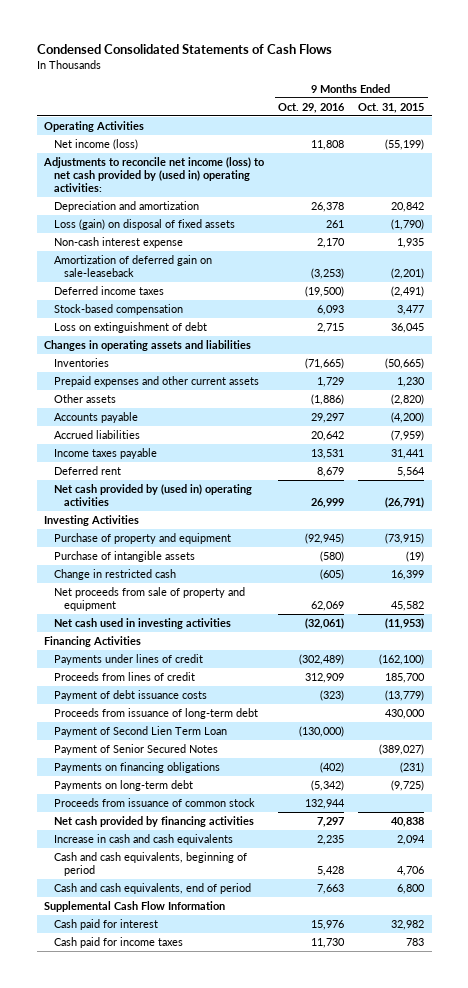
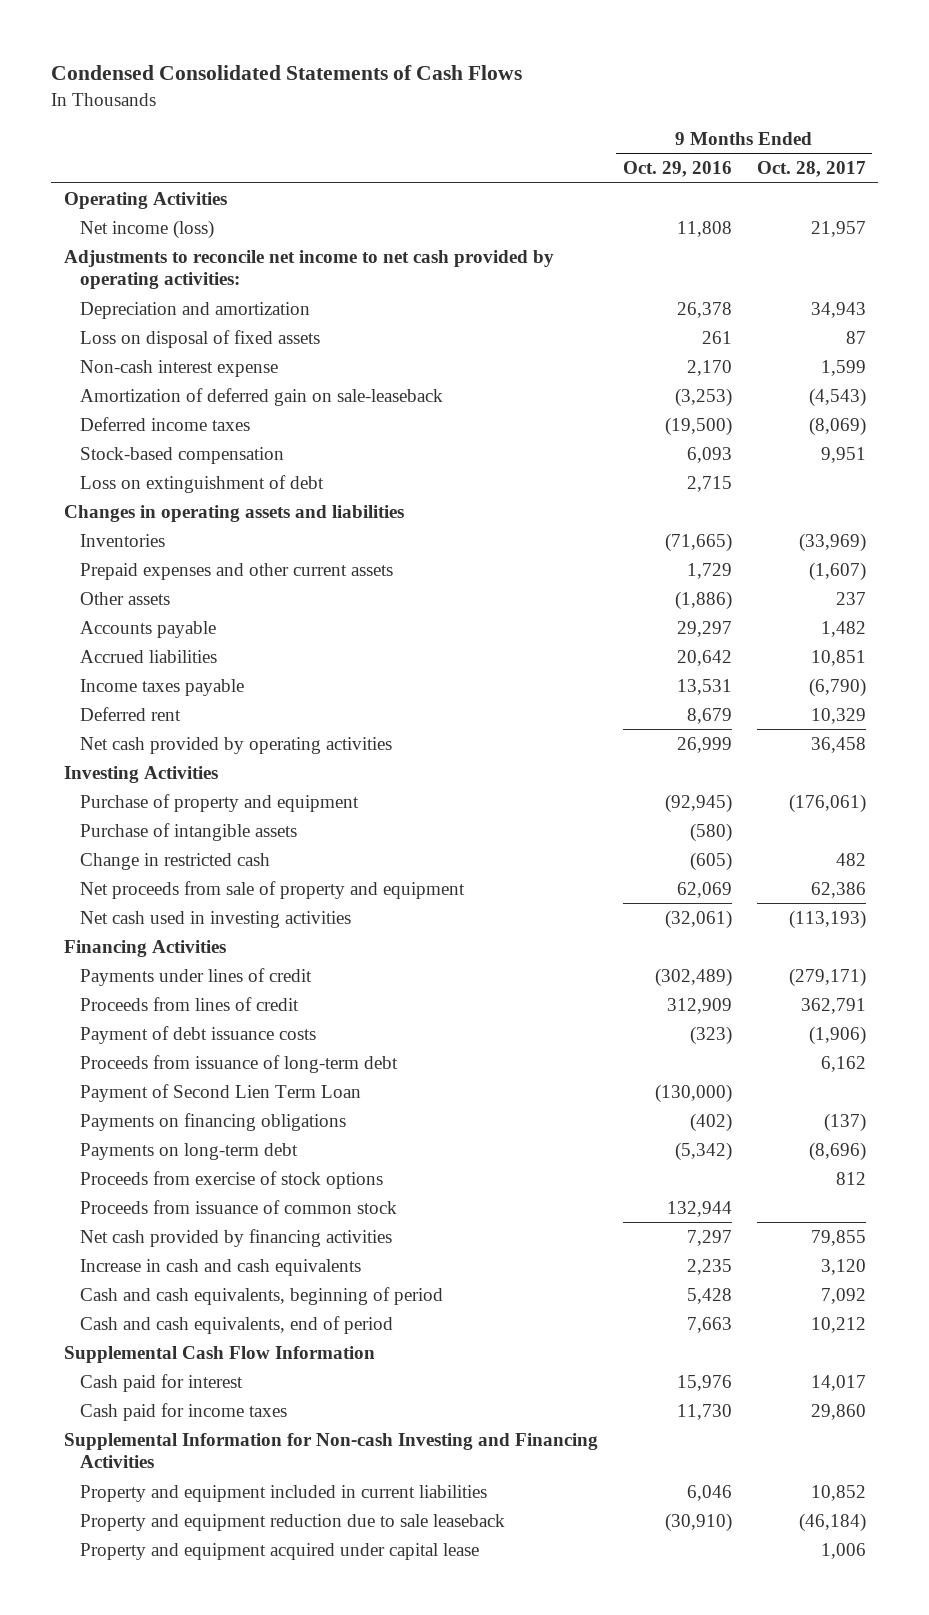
[358,102,425,113] Oct. 31, 2015 -> none
none -> [756,161,866,178] Oct. 28, 2017
[42,156,264,192] Adjustments to reconcile net income (loss) to net cash provided by (used in) operating activities: -> [63,249,554,290] Adjustments to reconcile net income to net cash provided by operating activities:
[54,218,236,230] Loss (gain) on disposal of fixed assets -> [79,329,320,348] Loss on disposal of fixed assets
[54,483,253,506] Net cash provided by (used in) operating activities -> [79,736,392,754] Net cash provided by operating activities
[54,743,219,755] Payment of Senior Secured Notes -> none
none -> [79,1170,383,1189] Proceeds from exercise of stock options
none -> [63,1432,598,1469] Supplemental Information for Non-cash Investing and Financing Activities
none -> [79,1484,487,1502] Property and equipment included in current liabilities
none -> [79,1513,505,1531] Property and equipment reduction due to sale leaseback
none -> [79,1542,479,1560] Property and equipment acquired under capital lease

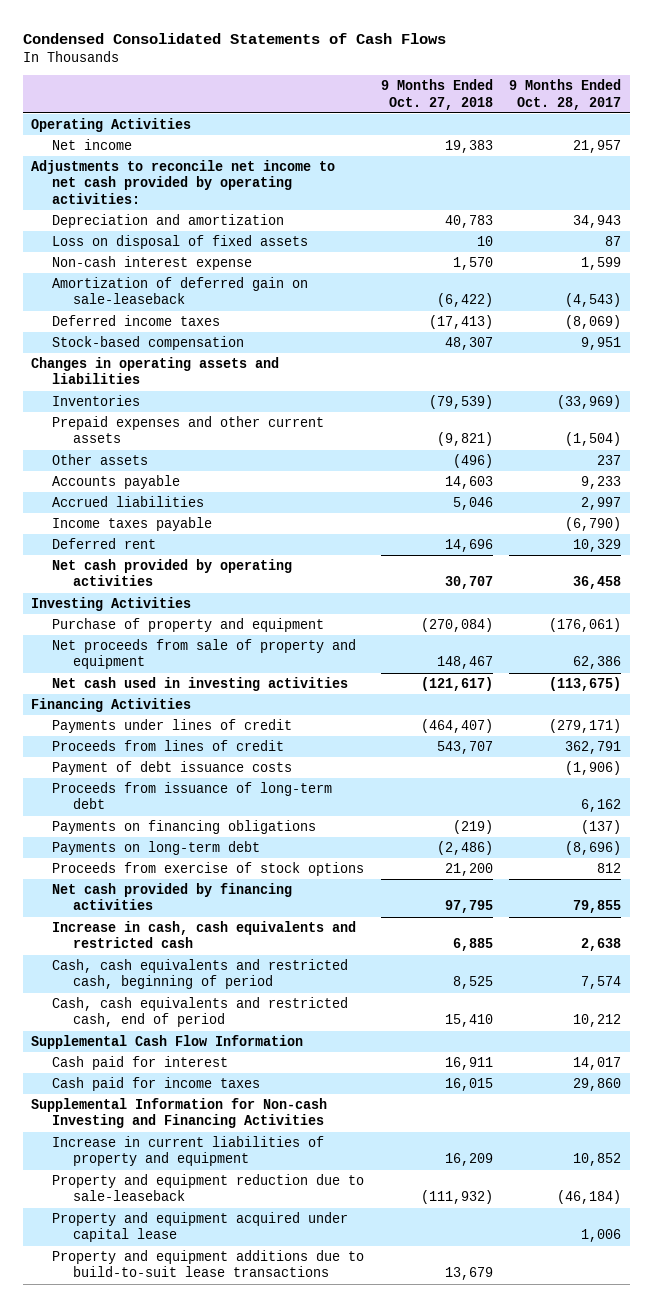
[622,161,732,178] Oct. 29, 2016 -> none
none -> [380,79,493,110] 9 Months Ended Oct. 27, 2018
[79,219,214,239] Net income (loss) -> [52,139,133,151] Net income
[79,474,324,493] Loss on extinguishment of debt -> none
[808,561,866,581] (1,607) -> [565,432,622,447] (1,504)
[820,620,866,637] 1,482 -> [581,476,622,490] 9,233
[810,649,866,666] 10,851 -> [581,497,622,511] 2,997
[79,822,297,841] Purchase of intangible assets -> none
[79,852,270,870] Change in restricted cash -> none
[788,909,866,929] (113,193) -> [549,677,622,692] (113,675)
[79,1083,361,1102] Payment of Second Lien Term Loan -> none
[79,1199,397,1214] Proceeds from issuance of common stock -> none
[79,1258,361,1276] Increase in cash and cash equivalents -> [52,921,357,949] Increase in cash, cash equivalents and restricted cash
[820,1258,866,1275] 3,120 -> [581,938,622,952] 2,638
[79,1286,443,1305] Cash and cash equivalents, beginning of period -> [52,959,349,990] Cash, cash equivalents and restricted cash, beginning of period
[820,1287,866,1304] 7,092 -> [581,976,622,990] 7,574
[79,1315,393,1334] Cash and cash equivalents, end of period -> [52,997,349,1028] Cash, cash equivalents and restricted cash, end of period
[79,1484,487,1502] Property and equipment included in current liabilities -> [52,1136,325,1167] Increase in current liabilities of property and equipment
[79,1513,505,1531] Property and equipment reduction due to sale leaseback -> [52,1174,365,1202] Property and equipment reduction due to sale-leaseback
none -> [52,1250,365,1278] Property and equipment additions due to build-to-suit lease transactions

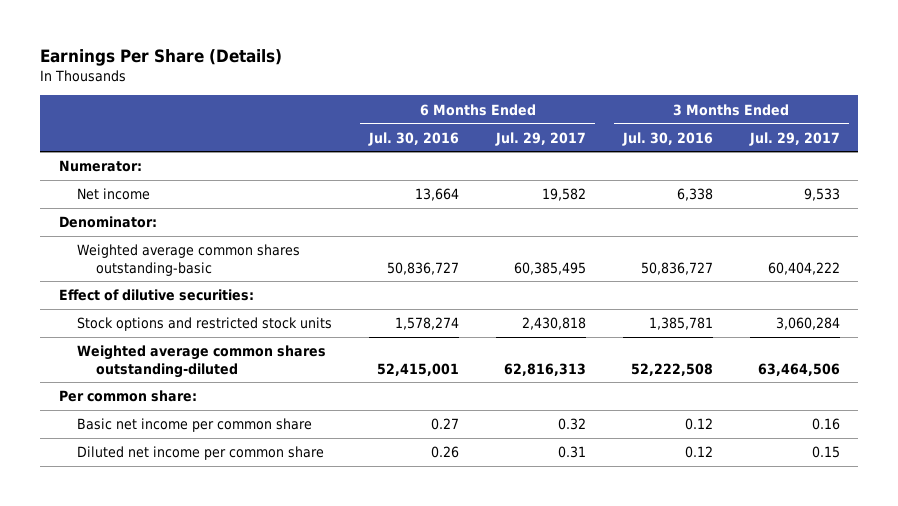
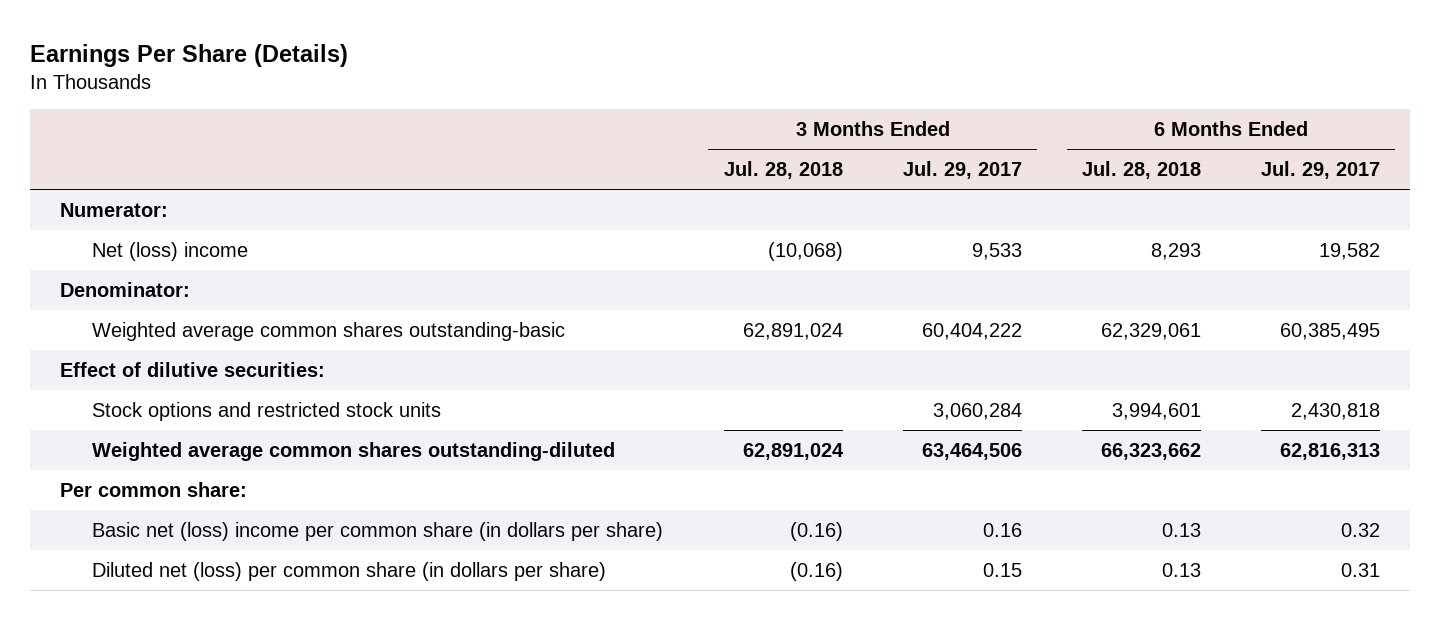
[368,131,460,146] Jul. 30, 2016 -> none
[621,131,713,146] Jul. 30, 2016 -> none
none -> [723,161,843,180] Jul. 28, 2018
none -> [1081,161,1201,180] Jul. 28, 2018
[77,188,151,201] Net income -> [92,241,249,261] Net (loss) income
[77,418,313,433] Basic net income per common share -> [92,521,664,541] Basic net (loss) income per common share (in dollars per share)
[77,446,325,461] Diluted net income per common share -> [92,561,607,581] Diluted net (loss) per common share (in dollars per share)

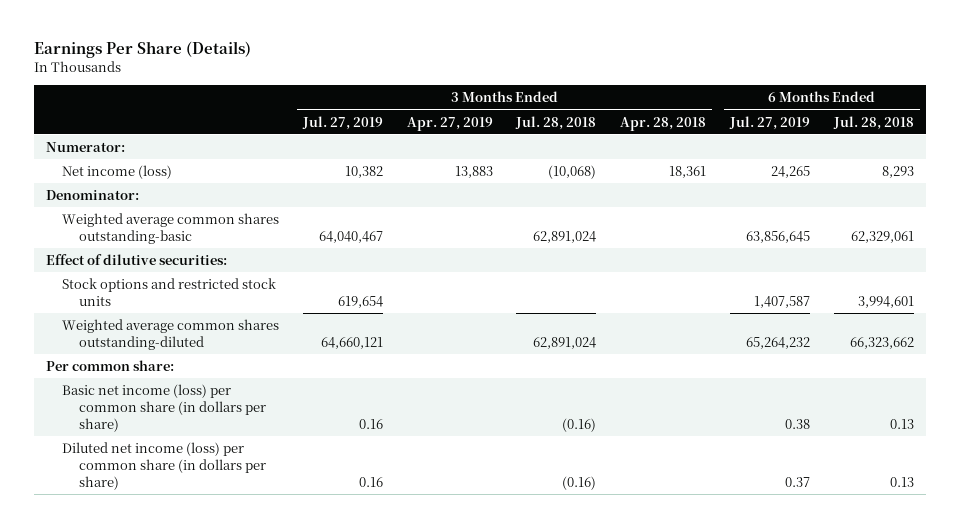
[902,161,1022,180] Jul. 29, 2017 -> none
[1260,161,1380,180] Jul. 29, 2017 -> none
none -> [302,115,384,130] Jul. 27, 2019
none -> [406,116,493,131] Apr. 27, 2019
none -> [620,116,707,131] Apr. 28, 2018
none -> [728,115,810,130] Jul. 27, 2019
[92,241,249,261] Net (loss) income -> [62,165,173,180] Net income (loss)
[92,521,664,541] Basic net (loss) income per common share (in dollars per share) -> [62,384,266,432] Basic net income (loss) per common share (in dollars per share)
[92,561,607,581] Diluted net (loss) per common share (in dollars per share) -> [62,442,266,490] Diluted net income (loss) per common share (in dollars per share)

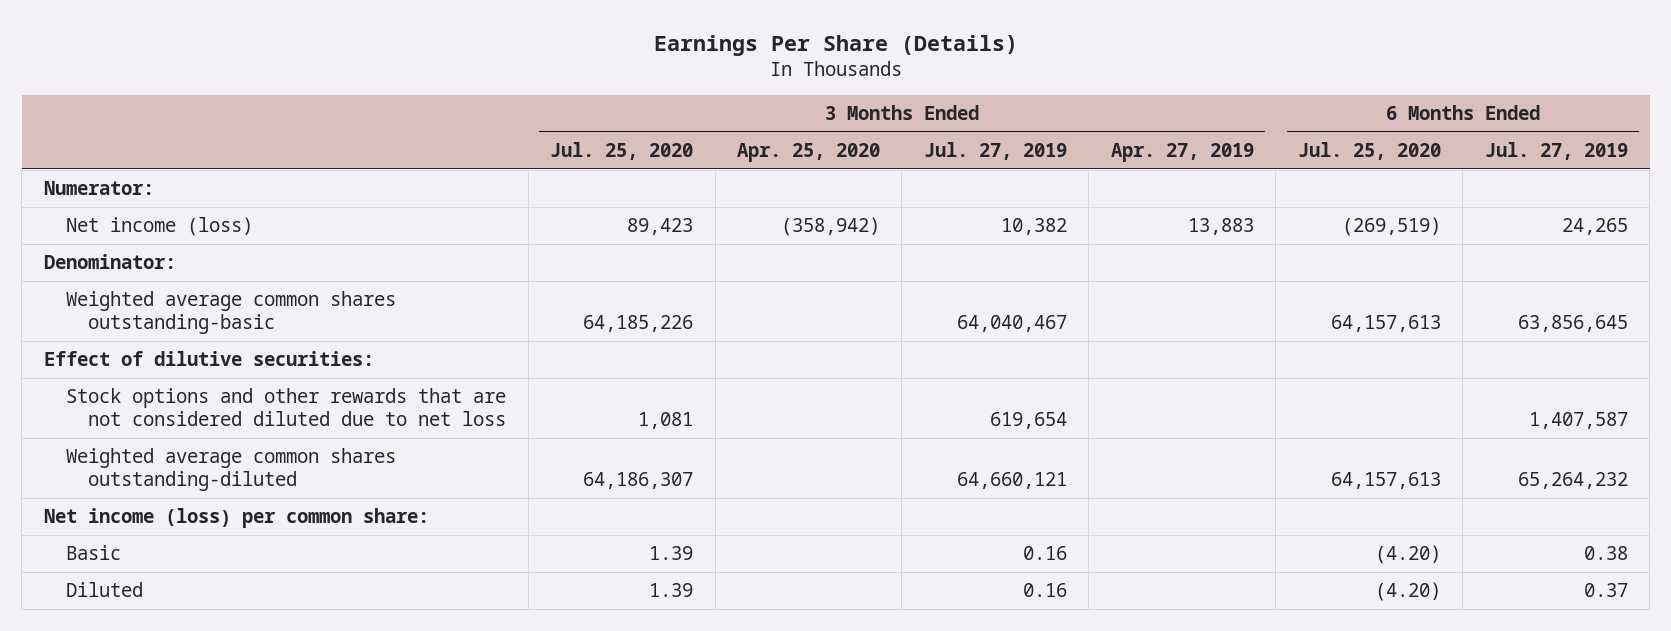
[515,115,597,130] Jul. 28, 2018 -> none
[620,116,707,131] Apr. 28, 2018 -> none
[832,115,914,130] Jul. 28, 2018 -> none
none -> [550,142,694,161] Jul. 25, 2020
none -> [736,143,880,163] Apr. 25, 2020
none -> [1297,142,1441,161] Jul. 25, 2020
[62,278,277,306] Stock options and restricted stock units -> [65,388,507,427] Stock options and other rewards that are not considered diluted due to net loss
[45,360,174,372] Per common share: -> [43,508,429,529] Net income (loss) per common share:
[62,384,266,432] Basic net income (loss) per common share (in dollars per share) -> [65,545,121,561] Basic
[62,442,266,490] Diluted net income (loss) per common share (in dollars per share) -> [65,582,143,598] Diluted

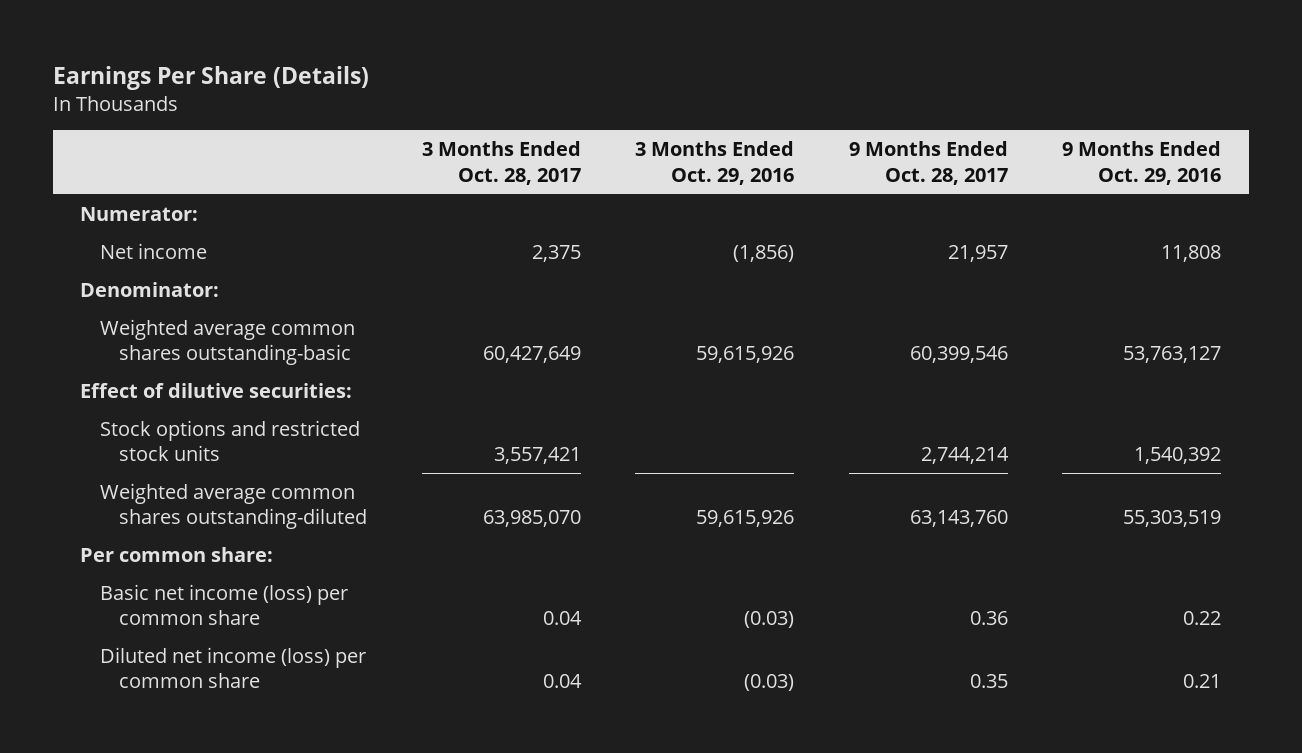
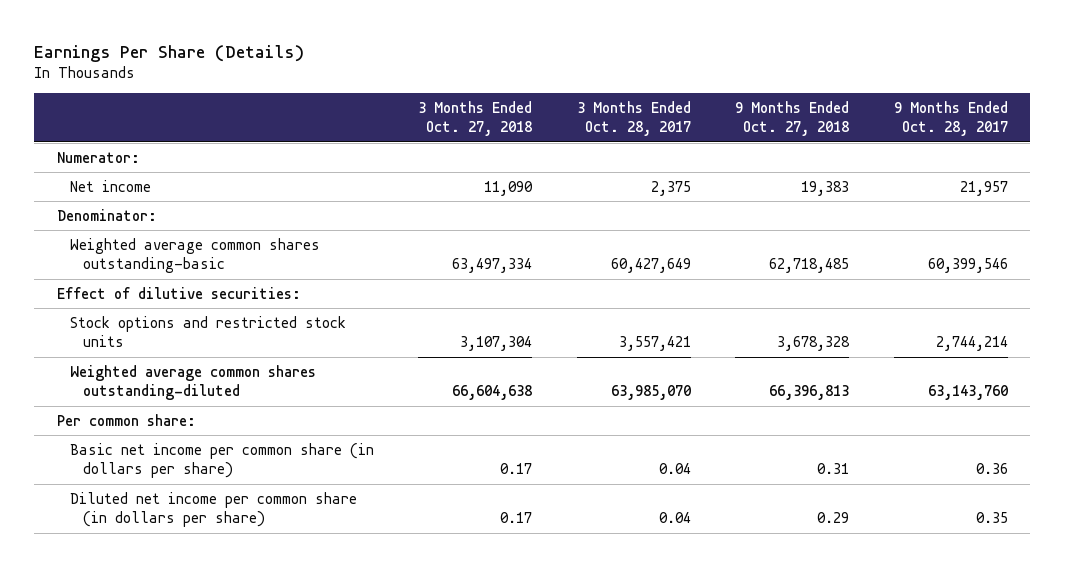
[635,141,795,185] 3 Months Ended Oct. 29, 2016 -> none
[1062,141,1222,185] 9 Months Ended Oct. 29, 2016 -> none
none -> [418,100,533,137] 3 Months Ended Oct. 27, 2018
none -> [735,100,850,137] 9 Months Ended Oct. 27, 2018
[99,583,348,626] Basic net income (loss) per common share -> [70,442,375,479] Basic net income per common share (in dollars per share)
[99,646,366,689] Diluted net income (loss) per common share -> [70,491,358,528] Diluted net income per common share (in dollars per share)

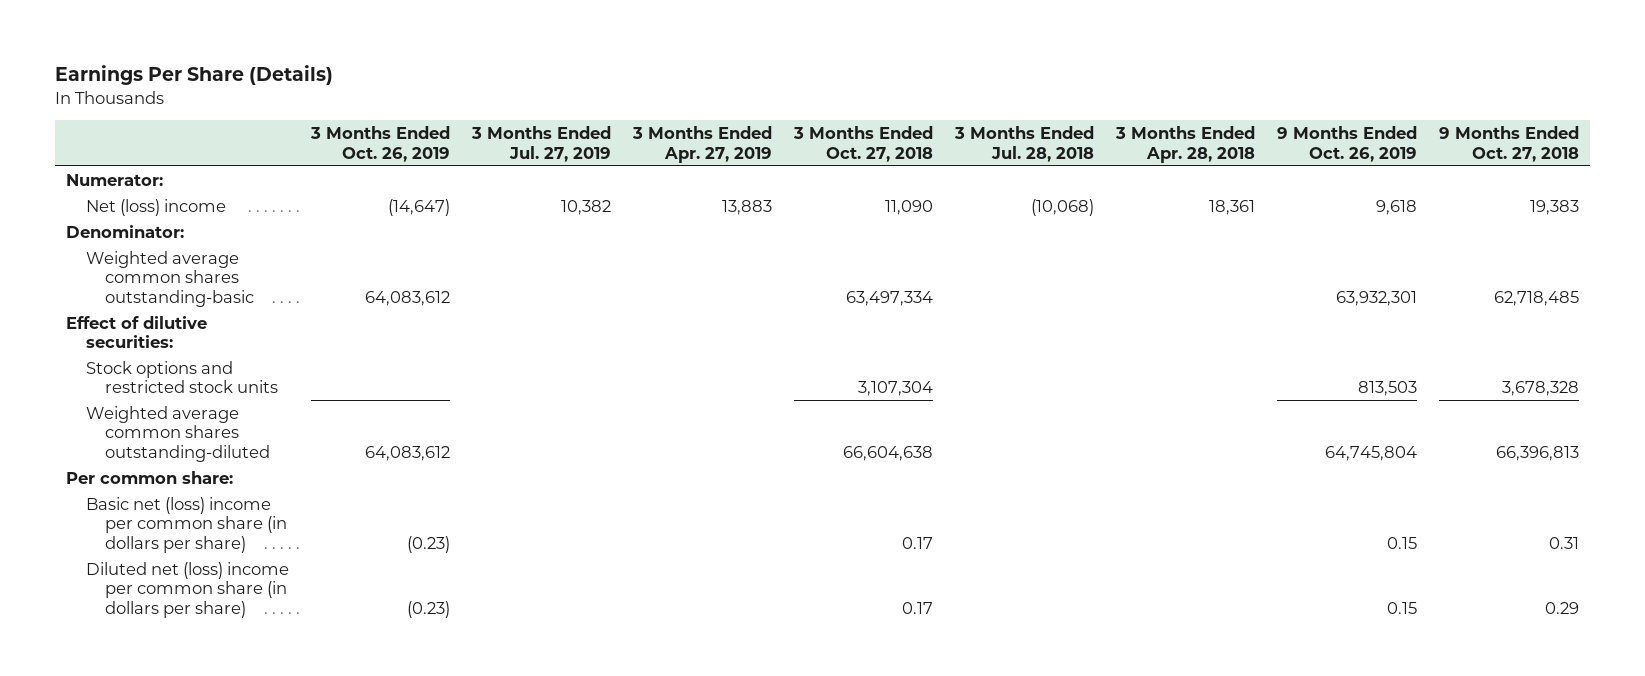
[576,100,691,137] 3 Months Ended Oct. 28, 2017 -> none
[893,100,1008,137] 9 Months Ended Oct. 28, 2017 -> none
none -> [309,126,450,162] 3 Months Ended Oct. 26, 2019
none -> [470,126,611,162] 3 Months Ended Jul. 27, 2019
none -> [631,126,772,163] 3 Months Ended Apr. 27, 2019
none -> [953,126,1094,162] 3 Months Ended Jul. 28, 2018
none -> [1114,126,1255,163] 3 Months Ended Apr. 28, 2018
none -> [1276,126,1417,162] 9 Months Ended Oct. 26, 2019
[70,179,152,192] Net income -> [85,198,226,216] Net (loss) income
[70,442,375,479] Basic net income per common share (in dollars per share) -> [85,496,288,553] Basic net (loss) income per common share (in dollars per share)
[70,491,358,528] Diluted net income per common share (in dollars per share) -> [85,561,289,618] Diluted net (loss) income per common share (in dollars per share)

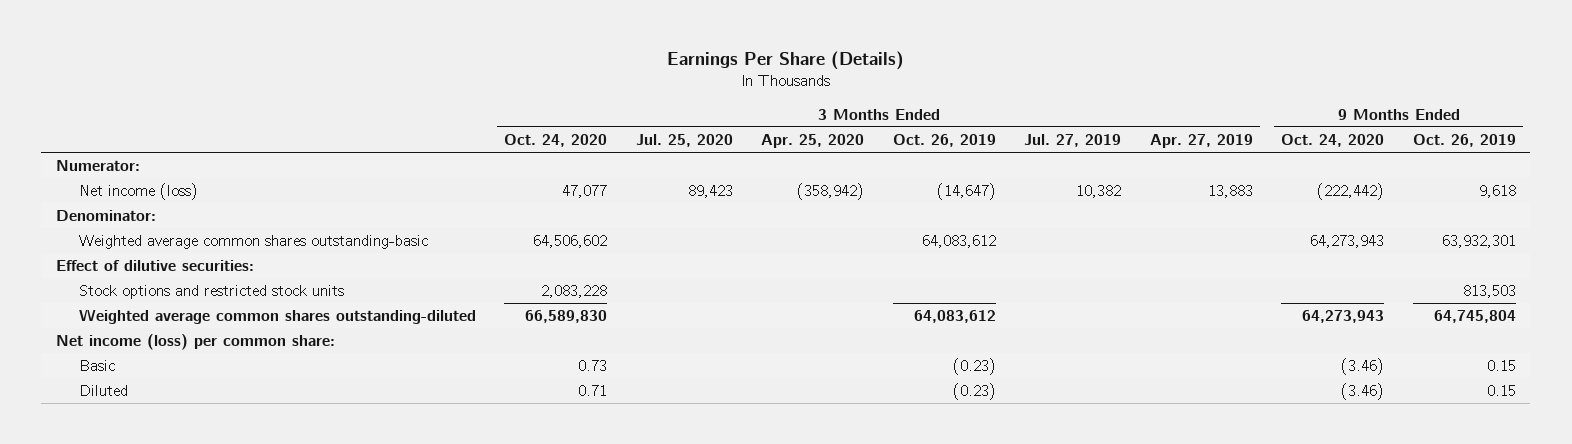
[792,126,933,162] 3 Months Ended Oct. 27, 2018 -> none
[953,126,1094,162] 3 Months Ended Jul. 28, 2018 -> none
[1114,126,1255,163] 3 Months Ended Apr. 28, 2018 -> none
[1438,126,1579,162] 9 Months Ended Oct. 27, 2018 -> none
none -> [504,133,608,147] Oct. 24, 2020
none -> [635,133,733,147] Jul. 25, 2020
none -> [761,133,865,148] Apr. 25, 2020
none -> [1281,133,1385,147] Oct. 24, 2020
[85,198,226,216] Net (loss) income -> [78,182,198,200] Net income (loss)
[66,470,234,484] Per common share: -> [55,333,335,350] Net income (loss) per common share:
[85,496,288,553] Basic net (loss) income per common share (in dollars per share) -> [78,359,115,371] Basic
[85,561,289,618] Diluted net (loss) income per common share (in dollars per share) -> [78,384,128,396] Diluted

